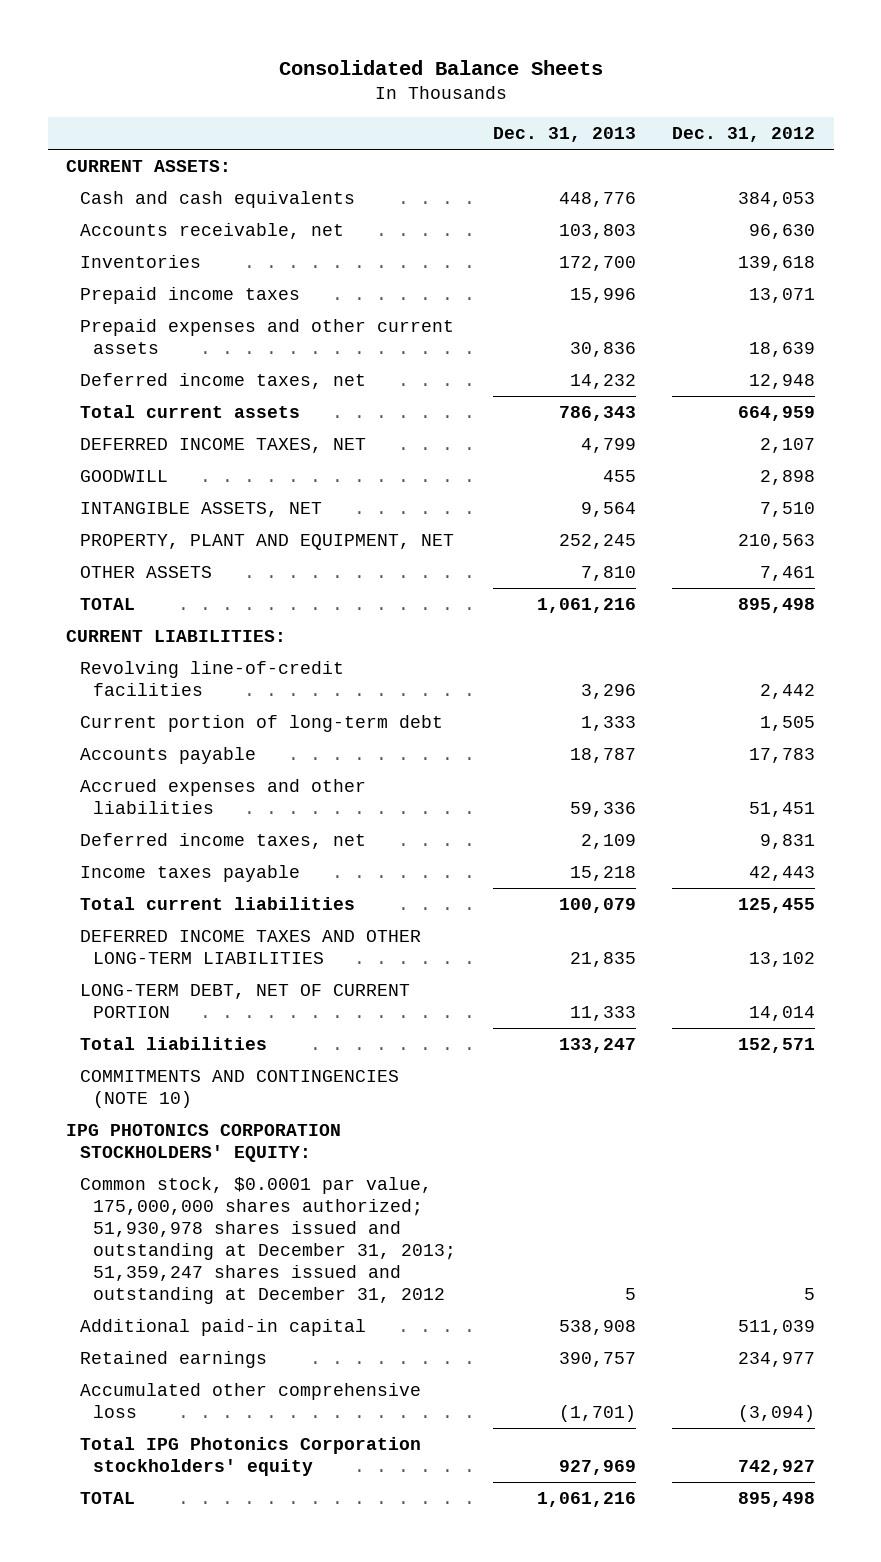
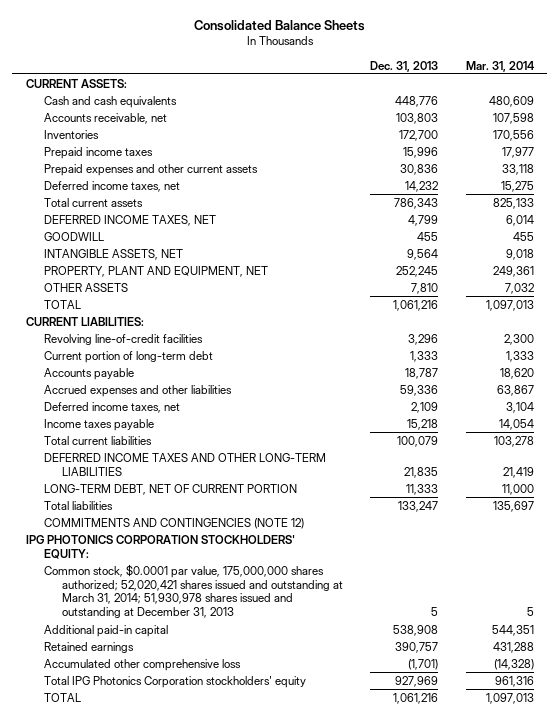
[672,127,816,143] Dec. 31, 2012 -> none
none -> [465,60,535,72] Mar. 31, 2014
[79,1069,399,1108] COMMITMENTS AND CONTINGENCIES (NOTE 10) -> [43,517,304,529] COMMITMENTS AND CONTINGENCIES (NOTE 12)
[79,1176,457,1305] Common stock, $0.0001 par value, 175,000,000 shares authorized; 51,930,978 shares issued and outstanding at December 31, 2013; 51,359,247 shares issued and outstanding at December 31, 2012 -> [43,563,344,619] Common stock, $0.0001 par value, 175,000,000 shares authorized; 52,020,421 shares issued and outstanding at March 31, 2014; 51,930,978 shares issued and outstanding at December 31, 2013

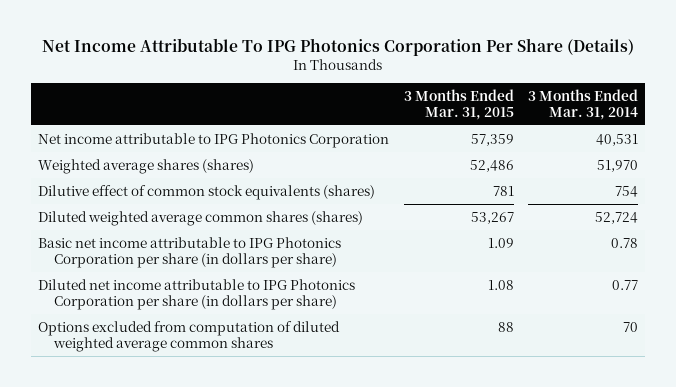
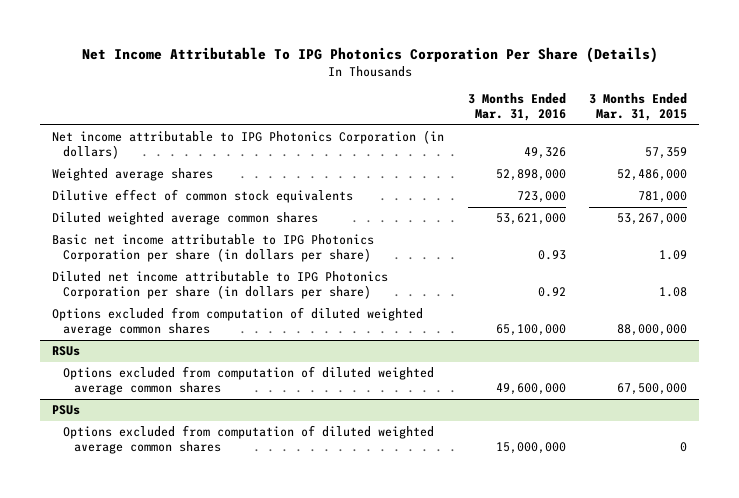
[528,89,639,120] 3 Months Ended Mar. 31, 2014 -> none
none -> [467,93,566,121] 3 Months Ended Mar. 31, 2016
[38,132,390,148] Net income attributable to IPG Photonics Corporation -> [51,130,444,159] Net income attributable to IPG Photonics Corporation (in dollars)
[38,158,255,174] Weighted average shares (shares) -> [51,168,213,182] Weighted average shares
[469,159,514,172] 52,486 -> [617,169,688,182] 52,486,000
[38,184,376,200] Dilutive effect of common stock equivalents (shares) -> [51,189,353,204] Dilutive effect of common stock equivalents
[492,185,514,196] 781 -> [638,191,688,204] 781,000
[38,210,364,226] Diluted weighted average common shares (shares) -> [51,212,318,226] Diluted weighted average common shares
[470,211,514,224] 53,267 -> [617,213,688,226] 53,267,000
[497,321,514,332] 88 -> [617,323,688,336] 88,000,000
none -> [51,346,80,357] RSUs
none -> [62,366,434,395] Options excluded from computation of diluted weighted average common shares
none -> [51,405,80,416] PSUs
none -> [62,425,434,454] Options excluded from computation of diluted weighted average common shares

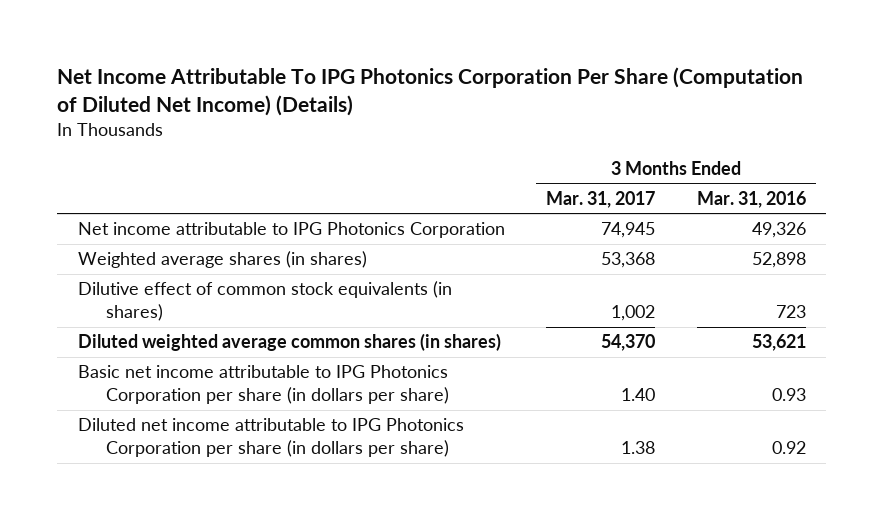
[81,47,658,64] Net Income Attributable To IPG Photonics Corporation Per Share (Details) -> [56,67,803,116] Net Income Attributable To IPG Photonics Corporation Per Share (Computation of Diluted Net Income) (Details)
[589,93,688,121] 3 Months Ended Mar. 31, 2015 -> none
none -> [546,190,656,208] Mar. 31, 2017
[51,130,444,159] Net income attributable to IPG Photonics Corporation (in dollars) -> [77,222,505,239] Net income attributable to IPG Photonics Corporation
[51,168,213,182] Weighted average shares -> [77,251,367,269] Weighted average shares (in shares)
[495,169,566,182] 52,898,000 -> [751,252,806,269] 52,898
[51,189,353,204] Dilutive effect of common stock equivalents -> [77,281,452,322] Dilutive effect of common stock equivalents (in shares)
[516,191,566,204] 723,000 -> [775,305,806,319] 723
[51,212,318,226] Diluted weighted average common shares -> [77,333,501,352] Diluted weighted average common shares (in shares)
[495,213,566,226] 53,621,000 -> [751,334,806,352] 53,621
[51,307,423,336] Options excluded from computation of diluted weighted average common shares -> none
[51,346,80,357] RSUs -> none
[62,366,434,395] Options excluded from computation of diluted weighted average common shares -> none
[51,405,80,416] PSUs -> none
[62,425,434,454] Options excluded from computation of diluted weighted average common shares -> none

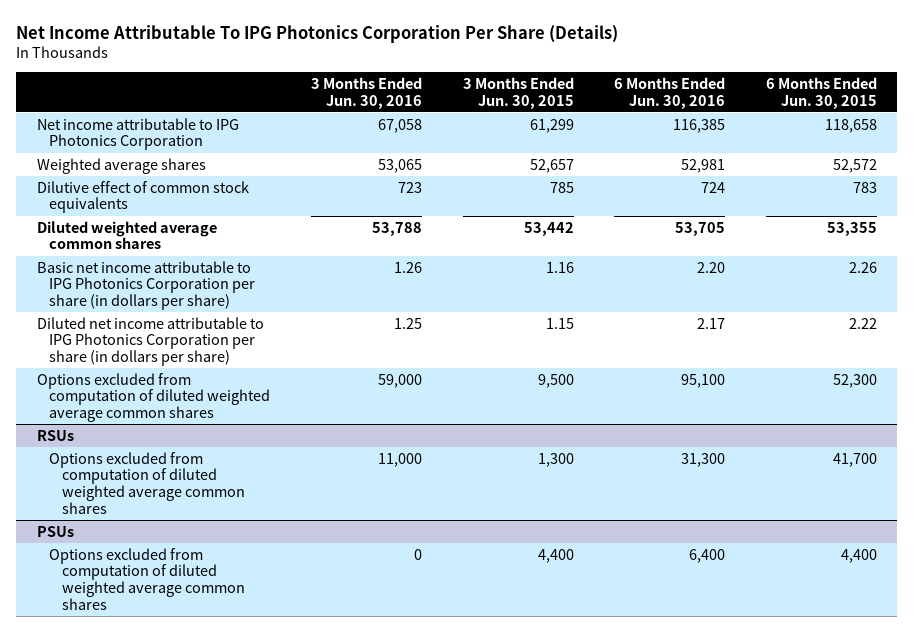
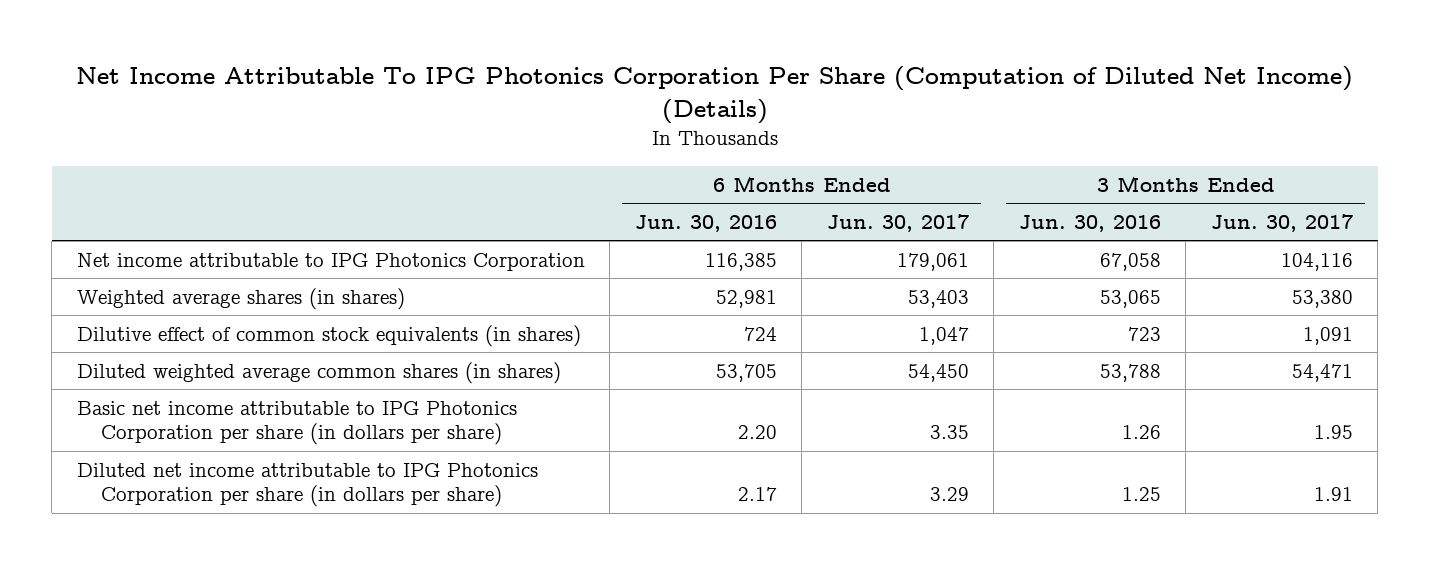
[16,24,619,43] Net Income Attributable To IPG Photonics Corporation Per Share (Details) -> [75,66,1353,124] Net Income Attributable To IPG Photonics Corporation Per Share (Computation of Diluted Net Income) (Details)
[462,76,574,109] 3 Months Ended Jun. 30, 2015 -> none
[766,76,878,109] 6 Months Ended Jun. 30, 2015 -> none
none -> [826,213,969,232] Jun. 30, 2017
none -> [1210,213,1353,232] Jun. 30, 2017
[36,157,206,174] Weighted average shares -> [76,287,405,310] Weighted average shares (in shares)
[36,180,249,214] Dilutive effect of common stock equivalents -> [76,324,581,347] Dilutive effect of common stock equivalents (in shares)
[36,220,217,250] Diluted weighted average common shares -> [76,361,561,384] Diluted weighted average common shares (in shares)
[36,372,271,423] Options excluded from computation of diluted weighted average common shares -> none
[36,429,74,441] RSUs -> none
[49,451,246,514] Options excluded from computation of diluted weighted average common shares -> none
[36,525,74,537] PSUs -> none
[49,547,246,610] Options excluded from computation of diluted weighted average common shares -> none

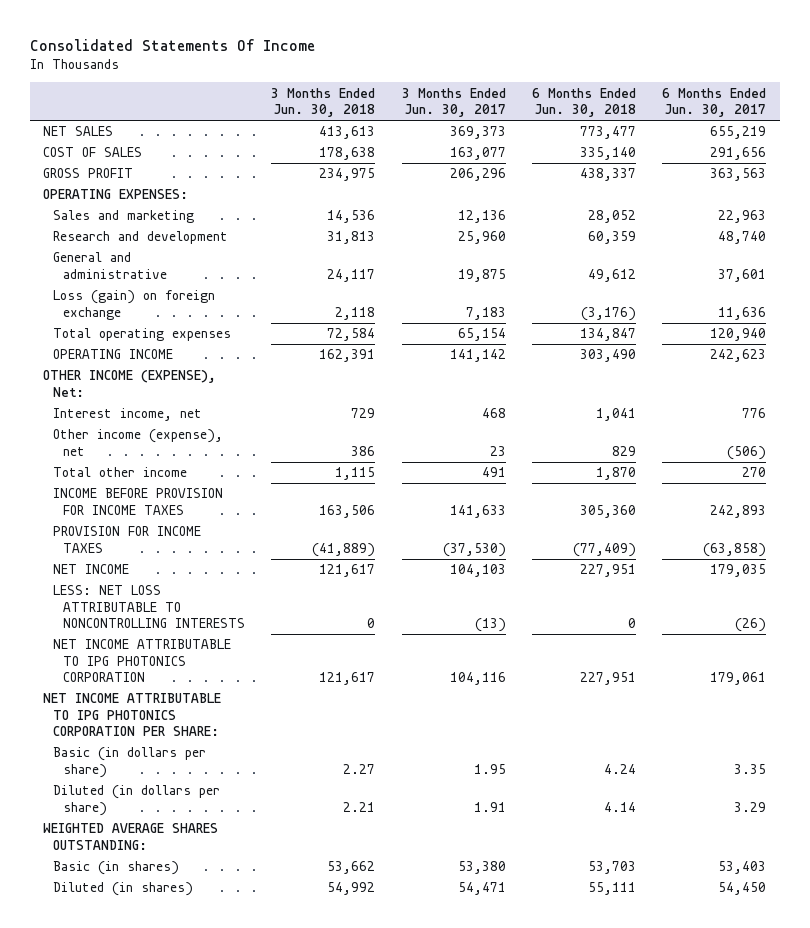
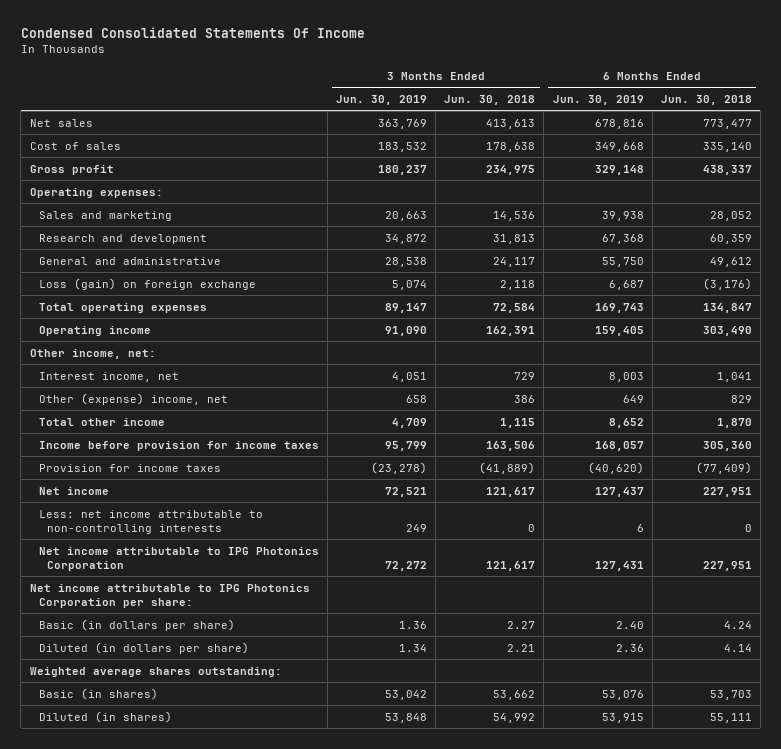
[30,38,316,51] Consolidated Statements Of Income -> [20,27,365,39] Condensed Consolidated Statements Of Income
[401,87,506,118] 3 Months Ended Jun. 30, 2017 -> none
[662,87,767,118] 6 Months Ended Jun. 30, 2017 -> none
none -> [335,94,427,105] Jun. 30, 2019
none -> [552,94,644,105] Jun. 30, 2019
[43,126,114,137] NET SALES -> [29,118,93,127] Net sales
[43,147,143,158] COST OF SALES -> [29,141,121,150] Cost of sales
[43,168,134,179] GROSS PROFIT -> [29,164,114,175] Gross profit
[43,189,189,200] OPERATING EXPENSES: -> [29,187,163,198] Operating expenses:
[53,349,174,360] OPERATING INCOME -> [38,325,151,336] Operating income
[43,370,217,397] OTHER INCOME (EXPENSE), Net: -> [29,348,156,359] Other income, net:
[53,429,224,456] Other income (expense), net -> [38,392,228,405] Other (expense) income, net
[53,488,224,515] INCOME BEFORE PROVISION FOR INCOME TAXES -> [38,440,319,451] Income before provision for income taxes
[53,526,202,553] PROVISION FOR INCOME TAXES -> [38,463,221,472] Provision for income taxes
[53,564,130,575] NET INCOME -> [38,486,109,495] Net income
[53,585,246,629] LESS: NET LOSS ATTRIBUTABLE TO NONCONTROLLING INTERESTS -> [38,509,263,534] Less: net income attributable to non-controlling interests
[53,639,232,683] NET INCOME ATTRIBUTABLE TO IPG PHOTONICS CORPORATION -> [38,546,319,571] Net income attributable to IPG Photonics Corporation
[43,693,222,737] NET INCOME ATTRIBUTABLE TO IPG PHOTONICS CORPORATION PER SHARE: -> [29,583,310,608] Net income attributable to IPG Photonics Corporation per share:
[43,823,219,850] WEIGHTED AVERAGE SHARES OUTSTANDING: -> [29,666,282,677] Weighted average shares outstanding:

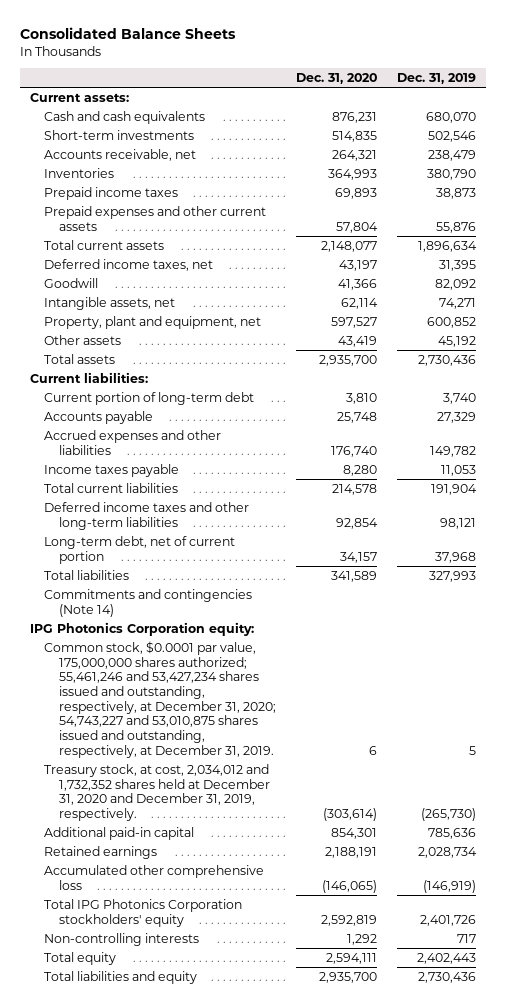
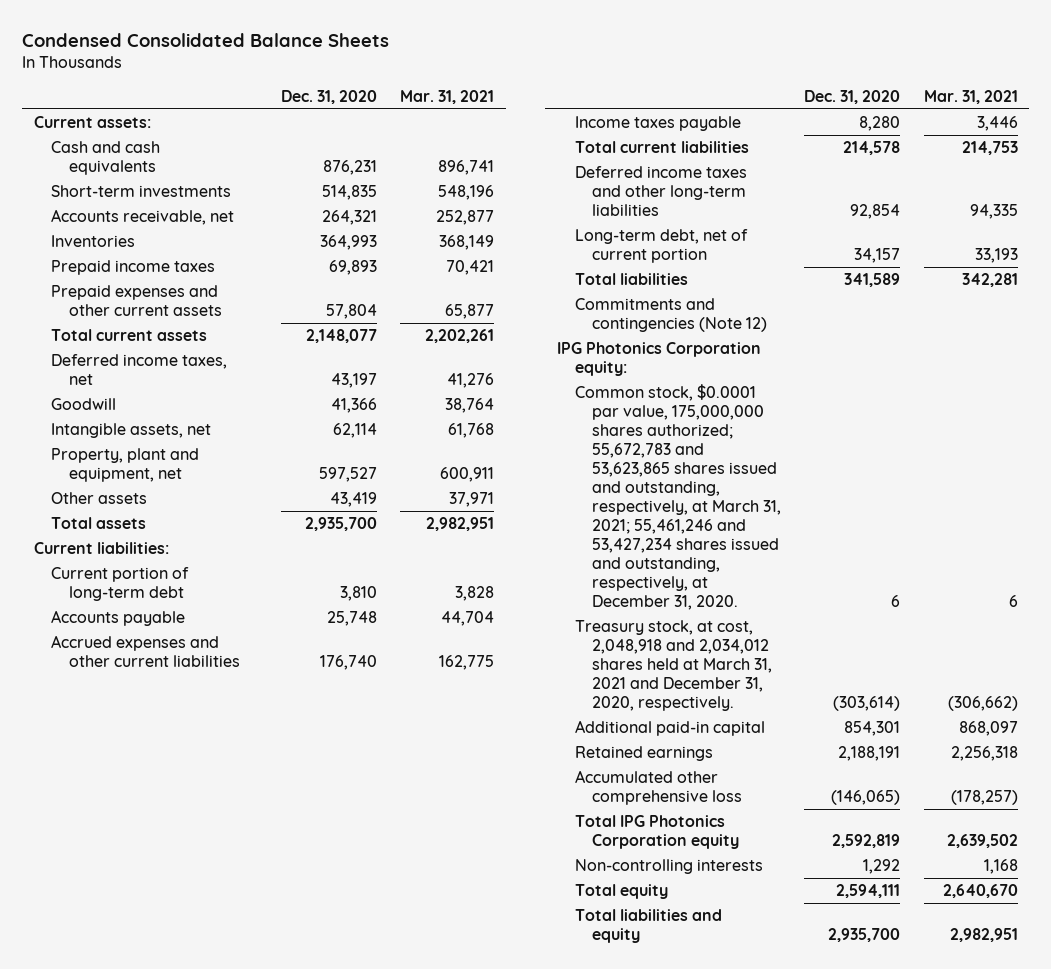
[19,26,236,39] Consolidated Balance Sheets -> [21,32,389,47] Condensed Consolidated Balance Sheets
[397,72,477,84] Dec. 31, 2019 -> none
none -> [400,90,495,105] Mar. 31, 2021
[44,429,222,455] Accrued expenses and other liabilities -> [51,635,240,668] Accrued expenses and other current liabilities
[44,588,253,617] Commitments and contingencies (Note 14) -> [574,298,768,333] Commitments and contingencies (Note 12)
[44,640,276,758] Common stock, $0.0001 par value, 175,000,000 shares authorized; 55,461,246 and 53,427,234 shares issued and outstanding, respectively, at December 31, 2020; 54,743,227 and 53,010,875 shares issued and outstanding, respectively, at December 31, 2019. -> [574,384,782,610] Common stock, $0.0001 par value, 175,000,000 shares authorized; 55,672,783 and 53,623,865 shares issued and outstanding, respectively, at March 31, 2021; 55,461,246 and 53,427,234 shares issued and outstanding, respectively, at December 31, 2020.
[44,763,270,822] Treasury stock, at cost, 2,034,012 and 1,732,352 shares held at December 31, 2020 and December 31, 2019, respectively. -> [574,620,773,711] Treasury stock, at cost, 2,048,918 and 2,034,012 shares held at March 31, 2021 and December 31, 2020, respectively.
[44,898,243,927] Total IPG Photonics Corporation stockholders' equity -> [574,815,740,850] Total IPG Photonics Corporation equity

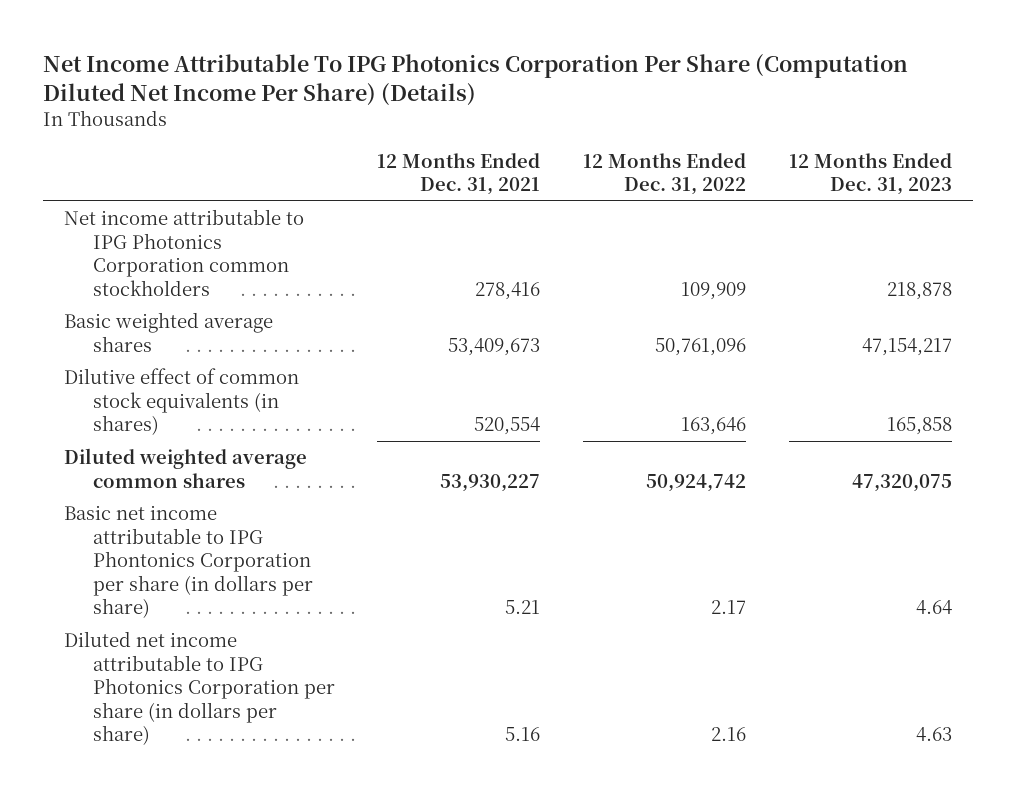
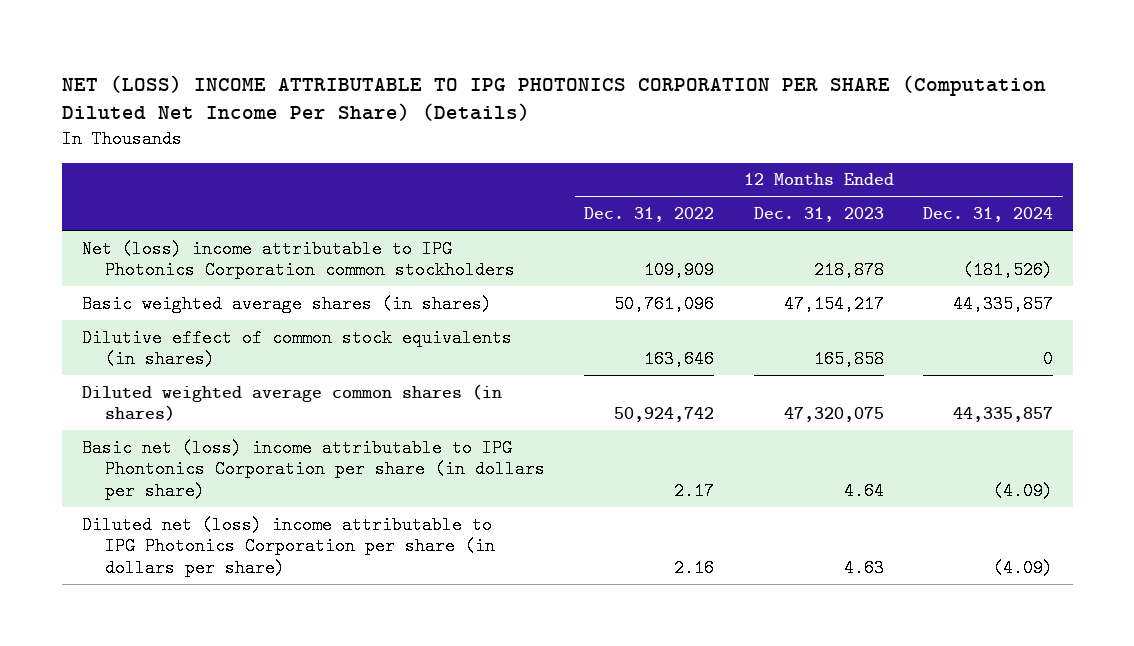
[42,53,908,106] Net Income Attributable To IPG Photonics Corporation Per Share (Computation Diluted Net Income Per Share) (Details) -> [61,74,1046,122] NET (LOSS) INCOME ATTRIBUTABLE TO IPG PHOTONICS CORPORATION PER SHARE (Computation Diluted Net Income Per Share) (Details)
[377,152,541,196] 12 Months Ended Dec. 31, 2021 -> none
none -> [922,207,1053,223] Dec. 31, 2024
[64,209,305,296] Net income attributable to IPG Photonics Corporation common stockholders -> [81,239,516,280] Net (loss) income attributable to IPG Photonics Corporation common stockholders
[64,312,274,352] Basic weighted average shares -> [81,294,492,313] Basic weighted average shares (in shares)
[64,448,308,488] Diluted weighted average common shares -> [81,383,502,422] Diluted weighted average common shares (in shares)
[64,505,313,619] Basic net income attributable to IPG Phontonics Corporation per share (in dollars per share) -> [81,438,546,500] Basic net (loss) income attributable to IPG Phontonics Corporation per share (in dollars per share)
[64,631,335,746] Diluted net income attributable to IPG Photonics Corporation per share (in dollars per share) -> [81,515,496,577] Diluted net (loss) income attributable to IPG Photonics Corporation per share (in dollars per share)

